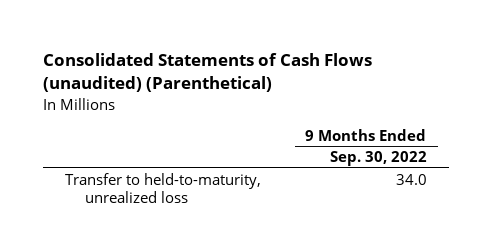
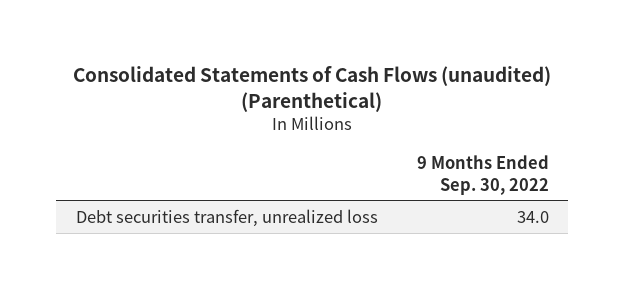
[65,173,262,203] Transfer to held-to-maturity, unrealized loss -> [75,209,378,228] Debt securities transfer, unrealized loss

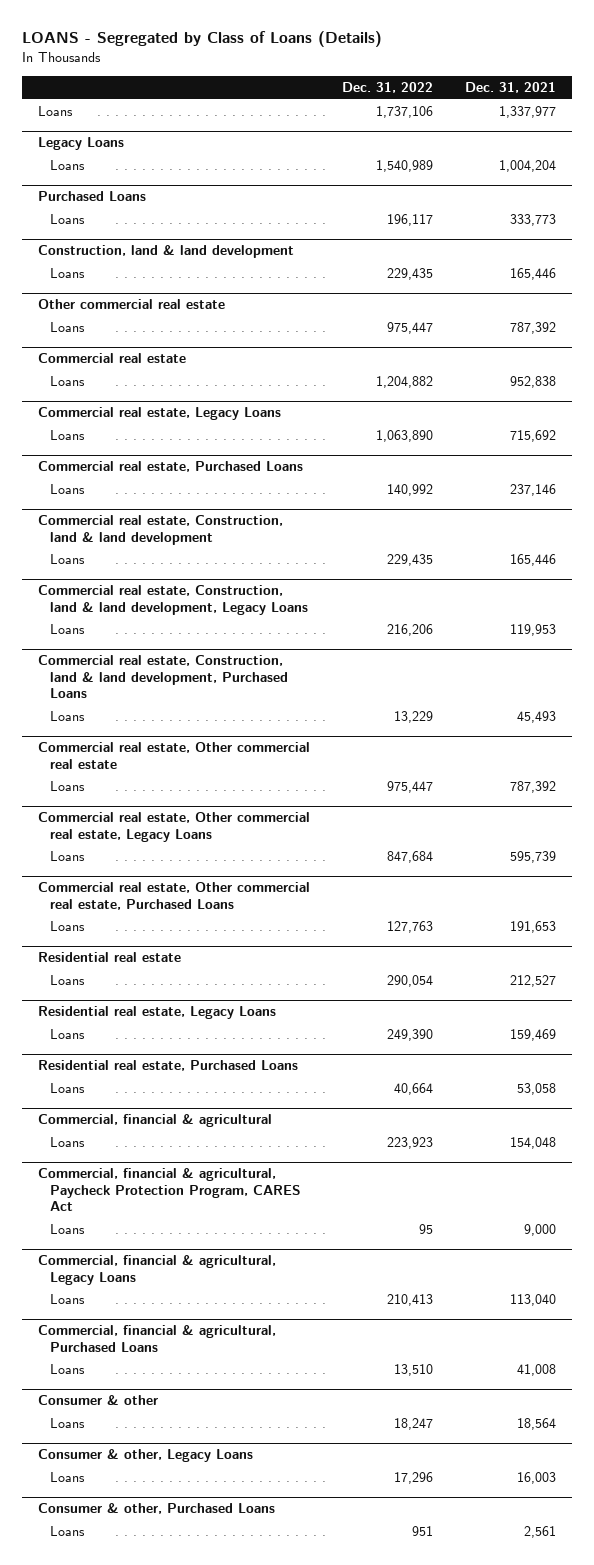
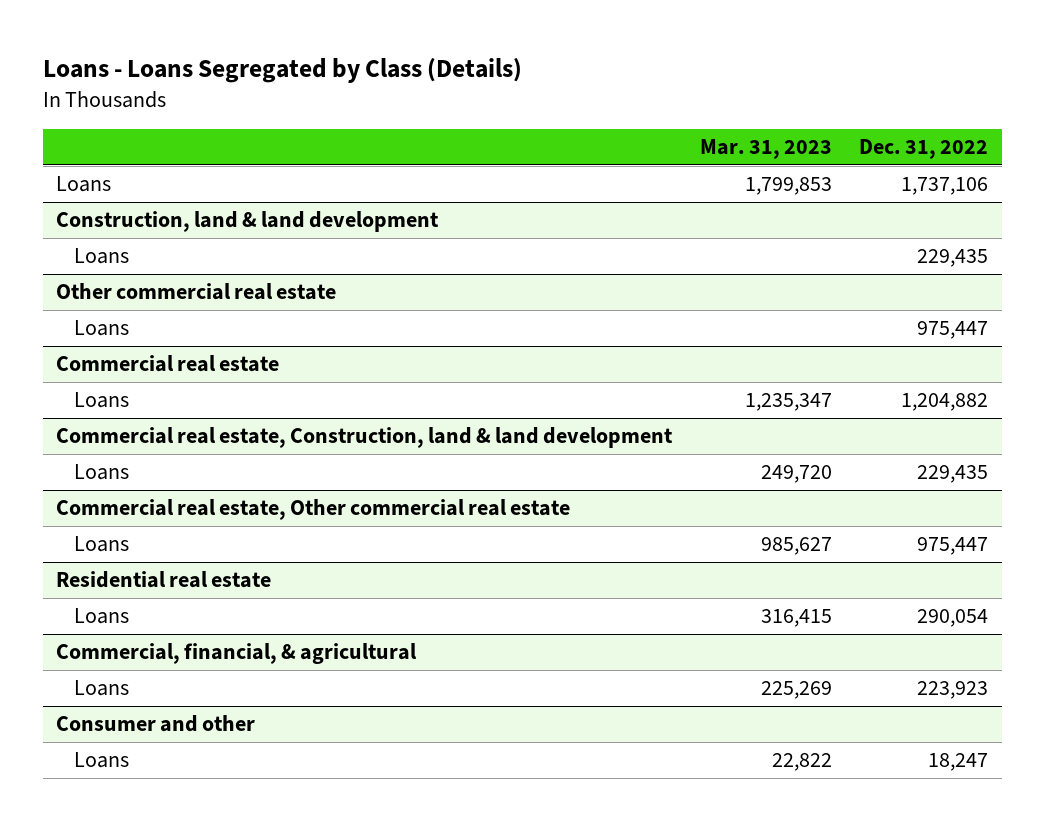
[21,31,382,48] LOANS - Segregated by Class of Loans (Details) -> [42,58,522,84] Loans - Loans Segregated by Class (Details)
[464,82,556,94] Dec. 31, 2021 -> none
none -> [699,139,832,160] Mar. 31, 2023
[37,137,124,151] Legacy Loans -> none
[50,160,86,171] Loans -> none
[37,191,146,202] Purchased Loans -> none
[50,214,86,225] Loans -> none
[37,407,281,421] Commercial real estate, Legacy Loans -> none
[50,430,86,441] Loans -> none
[37,461,303,473] Commercial real estate, Purchased Loans -> none
[50,484,86,495] Loans -> none
[37,585,309,615] Commercial real estate, Construction, land & land development, Legacy Loans -> none
[50,624,86,635] Loans -> none
[37,655,289,698] Commercial real estate, Construction, land & land development, Purchased Loans -> none
[50,711,86,722] Loans -> none
[37,812,310,842] Commercial real estate, Other commercial real estate, Legacy Loans -> none
[50,851,86,862] Loans -> none
[37,882,310,910] Commercial real estate, Other commercial real estate, Purchased Loans -> none
[50,921,86,932] Loans -> none
[37,1006,276,1020] Residential real estate, Legacy Loans -> none
[50,1029,86,1040] Loans -> none
[37,1060,298,1072] Residential real estate, Purchased Loans -> none
[50,1083,86,1094] Loans -> none
[37,1114,272,1128] Commercial, financial & agricultural -> [56,643,418,665] Commercial, financial, & agricultural
[37,1168,302,1211] Commercial, financial & agricultural, Paycheck Protection Program, CARES Act -> none
[50,1224,86,1235] Loans -> none
[37,1255,276,1285] Commercial, financial & agricultural, Legacy Loans -> none
[50,1294,86,1305] Loans -> none
[37,1325,276,1352] Commercial, financial & agricultural, Purchased Loans -> none
[50,1364,86,1375] Loans -> none
[37,1395,158,1406] Consumer & other -> [56,715,256,733] Consumer and other
[37,1449,253,1463] Consumer & other, Legacy Loans -> none
[50,1472,86,1483] Loans -> none
[37,1503,275,1515] Consumer & other, Purchased Loans -> none
[50,1526,86,1537] Loans -> none

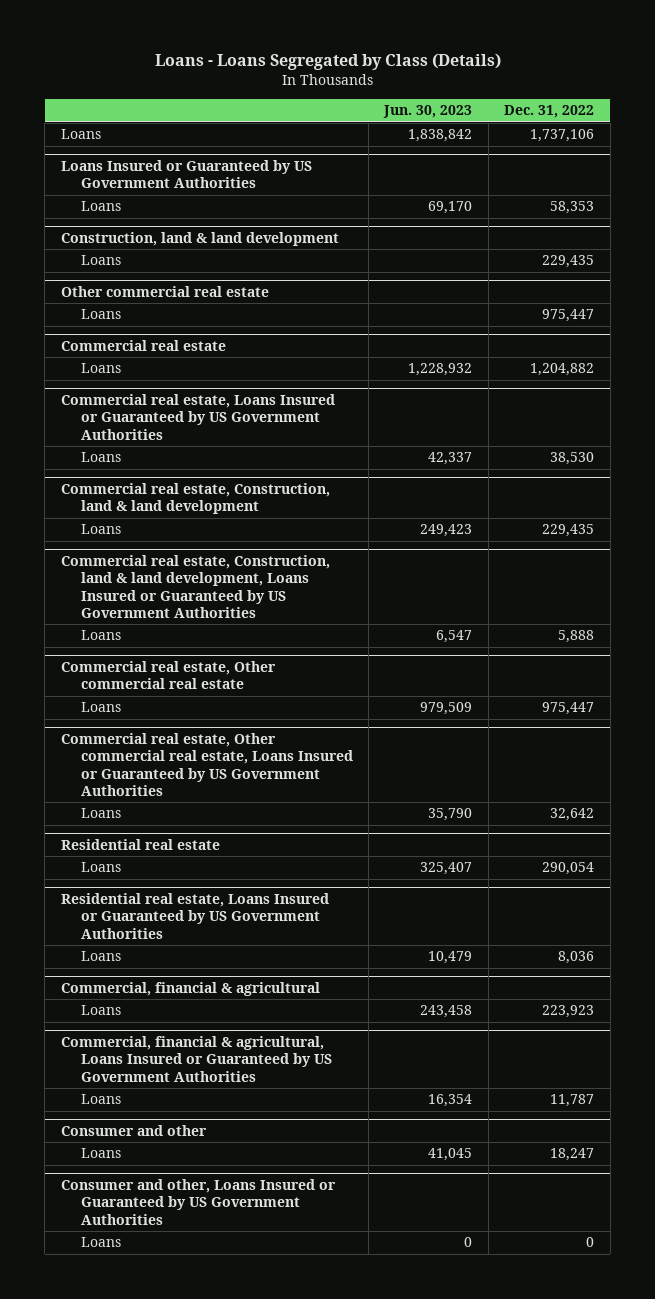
[699,139,832,160] Mar. 31, 2023 -> none
none -> [383,105,473,119] Jun. 30, 2023
none -> [60,159,312,189] Loans Insured or Guaranteed by US Government Authorities
none -> [80,201,121,212] Loans
none -> [60,393,335,440] Commercial real estate, Loans Insured or Guaranteed by US Government Authorities
none -> [80,452,121,463] Loans
none -> [60,554,330,618] Commercial real estate, Construction, land & land development, Loans Insured or Guaranteed by US Government Authorities
none -> [80,630,121,641] Loans
none -> [60,732,353,796] Commercial real estate, Other commercial real estate, Loans Insured or Guaranteed by US Government Authorities
none -> [80,808,121,819] Loans
none -> [60,892,329,939] Residential real estate, Loans Insured or Guaranteed by US Government Authorities
none -> [80,951,121,962] Loans
[56,643,418,665] Commercial, financial, & agricultural -> [60,981,320,996] Commercial, financial & agricultural
none -> [60,1035,332,1082] Commercial, financial & agricultural, Loans Insured or Guaranteed by US Government Authorities
none -> [80,1094,121,1105] Loans
none -> [60,1178,336,1225] Consumer and other, Loans Insured or Guaranteed by US Government Authorities
none -> [80,1237,121,1248] Loans

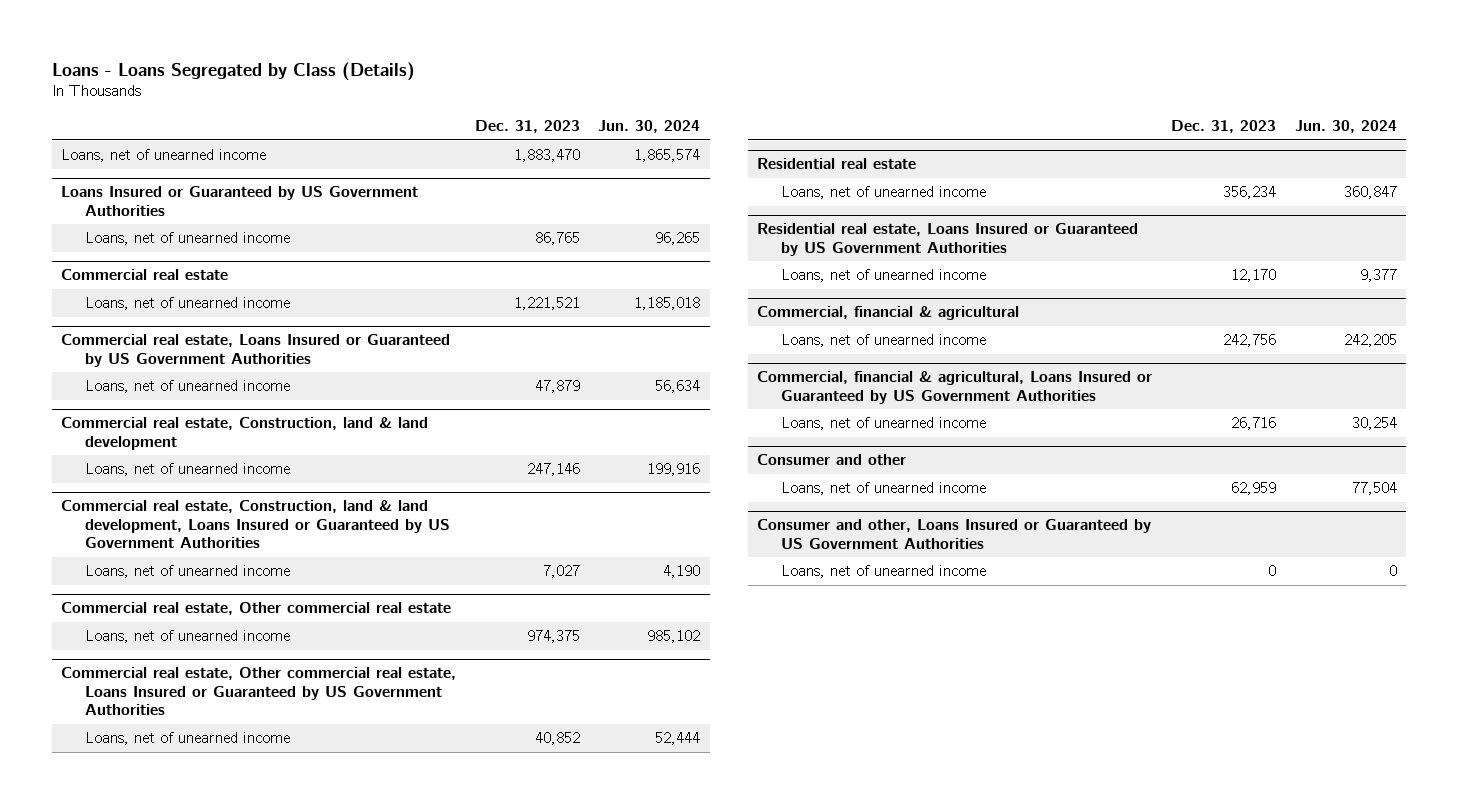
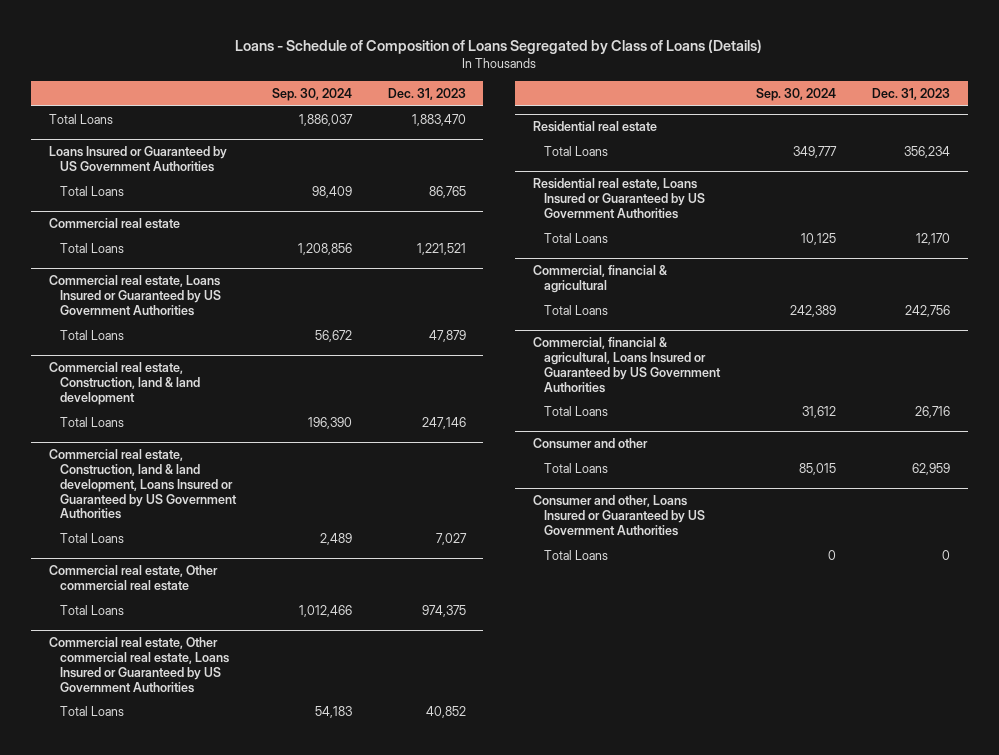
[51,61,415,81] Loans - Loans Segregated by Class (Details) -> [235,38,763,54] Loans - Schedule of Composition of Loans Segregated by Class of Loans (Details)
[598,120,701,134] Jun. 30, 2024 -> none
none -> [271,87,352,101] Sep. 30, 2024
[61,149,267,163] Loans, net of unearned income -> [49,114,114,125] Total Loans
[84,232,290,246] Loans, net of unearned income -> [60,186,125,197] Total Loans
[84,297,290,311] Loans, net of unearned income -> [60,243,125,254] Total Loans
[84,380,290,394] Loans, net of unearned income -> [60,330,125,341] Total Loans
[84,463,290,477] Loans, net of unearned income -> [60,417,125,428] Total Loans
[84,565,290,579] Loans, net of unearned income -> [60,533,125,544] Total Loans
[84,630,290,644] Loans, net of unearned income -> [60,605,125,616] Total Loans
[84,732,290,746] Loans, net of unearned income -> [60,706,125,717] Total Loans
[781,186,987,200] Loans, net of unearned income -> [544,146,609,157] Total Loans
[781,269,987,283] Loans, net of unearned income -> [544,233,609,244] Total Loans
[781,334,987,348] Loans, net of unearned income -> [544,305,609,316] Total Loans
[781,417,987,431] Loans, net of unearned income -> [544,406,609,417] Total Loans
[781,482,987,496] Loans, net of unearned income -> [544,463,609,474] Total Loans
[781,565,987,579] Loans, net of unearned income -> [544,550,609,561] Total Loans

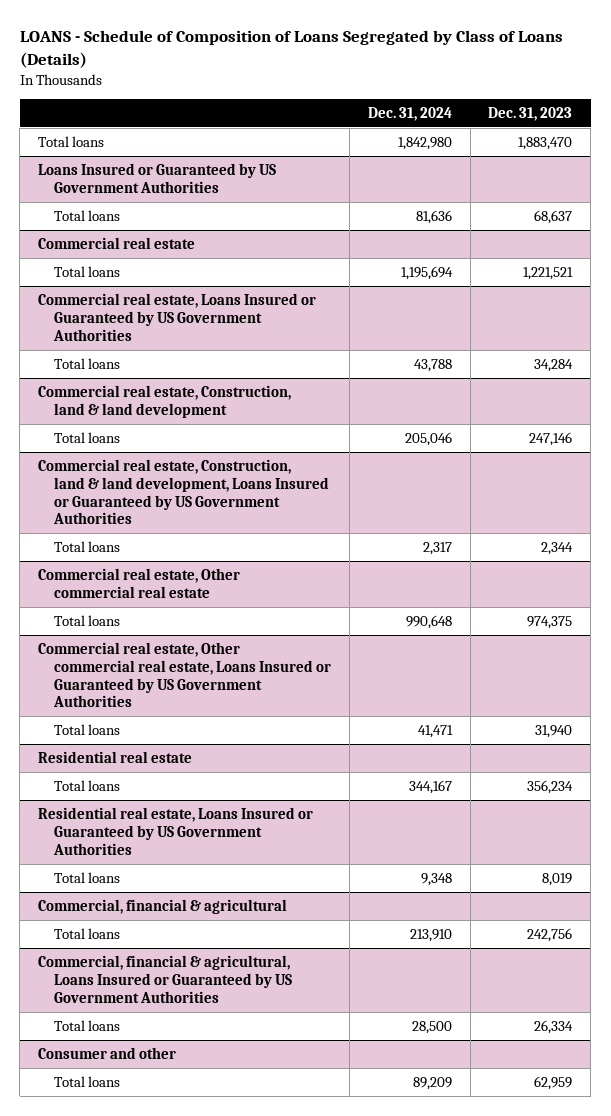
[235,38,763,54] Loans - Schedule of Composition of Loans Segregated by Class of Loans (Details) -> [19,30,563,68] LOANS - Schedule of Composition of Loans Segregated by Class of Loans (Details)
[271,87,352,101] Sep. 30, 2024 -> none
none -> [367,106,452,121] Dec. 31, 2024
[49,114,114,125] Total Loans -> [38,135,105,147] Total loans
[60,186,125,197] Total Loans -> [53,209,120,221] Total loans
[428,186,466,199] 86,765 -> [534,209,573,224] 68,637
[60,243,125,254] Total Loans -> [53,265,120,277] Total loans
[60,330,125,341] Total Loans -> [53,357,120,369] Total loans
[428,330,466,343] 47,879 -> [534,358,574,372] 34,284
[60,417,125,428] Total Loans -> [53,431,120,443] Total loans
[60,533,125,544] Total Loans -> [53,540,120,552] Total loans
[435,533,467,546] 7,027 -> [541,541,574,555] 2,344
[60,605,125,616] Total Loans -> [53,614,120,626] Total loans
[60,706,125,717] Total Loans -> [53,723,120,735] Total loans
[425,706,466,719] 40,852 -> [535,724,573,738] 31,940
[544,146,609,157] Total Loans -> [53,779,120,791] Total loans
[544,233,609,244] Total Loans -> [53,871,120,883] Total loans
[915,233,950,246] 12,170 -> [542,872,573,886] 8,019
[544,305,609,316] Total Loans -> [53,927,120,939] Total loans
[544,406,609,417] Total Loans -> [53,1019,120,1031] Total loans
[914,406,950,419] 26,716 -> [534,1019,574,1034] 26,334
[533,495,706,536] Consumer and other, Loans Insured or Guaranteed by US Government Authorities -> none
[544,550,609,561] Total Loans -> none
[544,463,609,474] Total Loans -> [53,1075,120,1087] Total loans

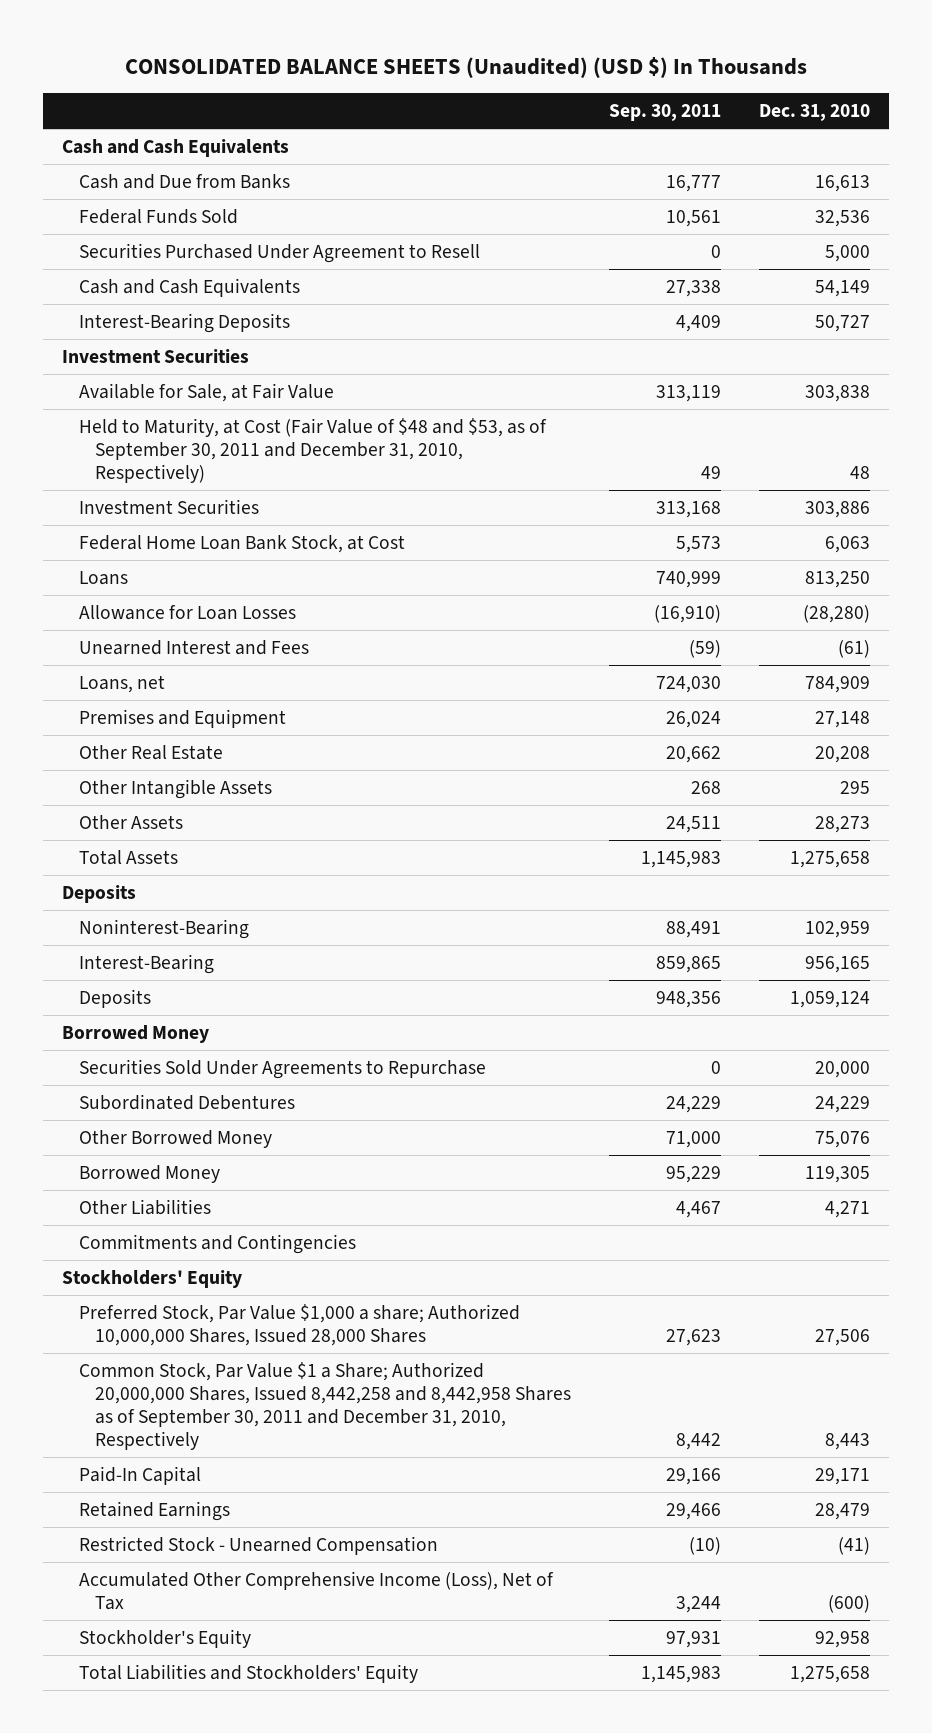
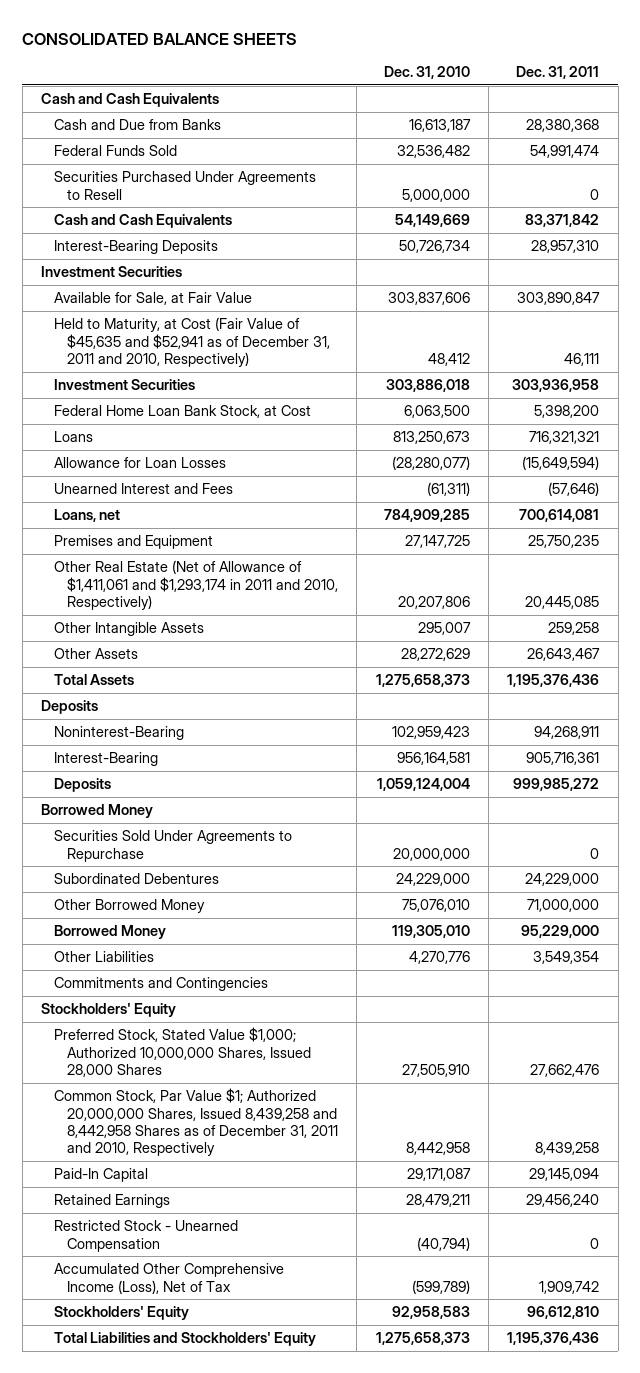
[125,56,808,78] CONSOLIDATED BALANCE SHEETS (Unaudited) (USD $) In Thousands -> [22,32,298,45] CONSOLIDATED BALANCE SHEETS
[608,103,721,121] Sep. 30, 2011 -> none
none -> [516,66,600,80] Dec. 31, 2011
[814,175,870,193] 16,613 -> [408,119,471,133] 16,613,187
[814,210,870,228] 32,536 -> [396,145,470,159] 32,536,482
[78,243,480,264] Securities Purchased Under Agreement to Resell -> [54,171,317,200] Securities Purchased Under Agreements to Resell
[824,245,870,263] 5,000 -> [401,188,470,202] 5,000,000
[814,280,870,298] 54,149 -> [394,214,470,228] 54,149,669
[814,315,870,333] 50,727 -> [398,240,470,254] 50,726,734
[78,745,223,761] Other Real Estate -> none
[804,385,870,403] 303,838 -> [387,292,470,306] 303,837,606
[78,418,547,484] Held to Maturity, at Cost (Fair Value of $48 and $53, as of September 30, 2011 and December 31, 2010, Respectively) -> [54,317,331,368] Held to Maturity, at Cost (Fair Value of $45,635 and $52,941 as of December 31, 2011 and 2010, Respectively)
[849,466,870,480] 48 -> [427,353,470,367] 48,412
[804,501,870,519] 303,886 -> [385,379,470,393] 303,886,018
[824,536,870,554] 6,063 -> [403,405,470,419] 6,063,500
[804,571,870,589] 813,250 -> [392,431,470,445] 813,250,673
[802,605,870,624] (28,280) -> [391,456,470,471] (28,280,077)
[837,640,870,659] (61) -> [426,482,470,497] (61,311)
[804,676,870,694] 784,909 -> [383,509,470,523] 784,909,285
[814,711,870,729] 27,148 -> [404,535,470,549] 27,147,725
none -> [54,560,339,611] Other Real Estate (Net of Allowance of $1,411,061 and $1,293,174 in 2011 and 2010, Respectively)
[839,781,870,795] 295 -> [417,622,471,636] 295,007
[814,816,870,834] 28,273 -> [400,648,470,662] 28,272,629
[789,851,870,869] 1,275,658 -> [375,674,470,688] 1,275,658,373
[804,921,870,939] 102,959 -> [391,726,470,740] 102,959,423
[804,956,870,974] 956,165 -> [396,752,470,766] 956,164,581
[789,991,870,1009] 1,059,124 -> [376,778,470,792] 1,059,124,004
[814,1061,870,1079] 20,000 -> [392,847,470,861] 20,000,000
[814,1096,870,1114] 24,229 -> [395,873,470,887] 24,229,000
[814,1131,870,1149] 75,076 -> [401,899,470,913] 75,076,010
[804,1166,870,1184] 119,305 -> [391,925,470,939] 119,305,010
[824,1201,870,1219] 4,271 -> [408,951,470,965] 4,270,776
[78,1304,520,1347] Preferred Stock, Par Value $1,000 a share; Authorized 10,000,000 Shares, Issued 28,000 Shares -> [54,1027,312,1078] Preferred Stock, Stated Value $1,000; Authorized 10,000,000 Shares, Issued 28,000 Shares
[814,1329,870,1347] 27,506 -> [401,1064,470,1078] 27,505,910
[78,1362,572,1451] Common Stock, Par Value $1 a Share; Authorized 20,000,000 Shares, Issued 8,442,258 and 8,442,958 Shares as of September 30, 2011 and December 31, 2010, Respectively -> [54,1088,339,1157] Common Stock, Par Value $1; Authorized 20,000,000 Shares, Issued 8,439,258 and 8,442,958 Shares as of December 31, 2011 and 2010, Respectively
[824,1433,870,1451] 8,443 -> [405,1142,470,1156] 8,442,958
[814,1468,870,1486] 29,171 -> [406,1168,471,1182] 29,171,087
[814,1503,870,1521] 28,479 -> [405,1194,470,1208] 28,479,211
[837,1537,870,1556] (41) -> [416,1236,470,1251] (40,794)
[827,1595,870,1614] (600) -> [411,1279,470,1294] (599,789)
[78,1629,251,1649] Stockholder's Equity -> [54,1306,190,1321] Stockholders' Equity
[814,1631,870,1649] 92,958 -> [391,1306,470,1320] 92,958,583
[789,1666,870,1684] 1,275,658 -> [375,1332,470,1346] 1,275,658,373

